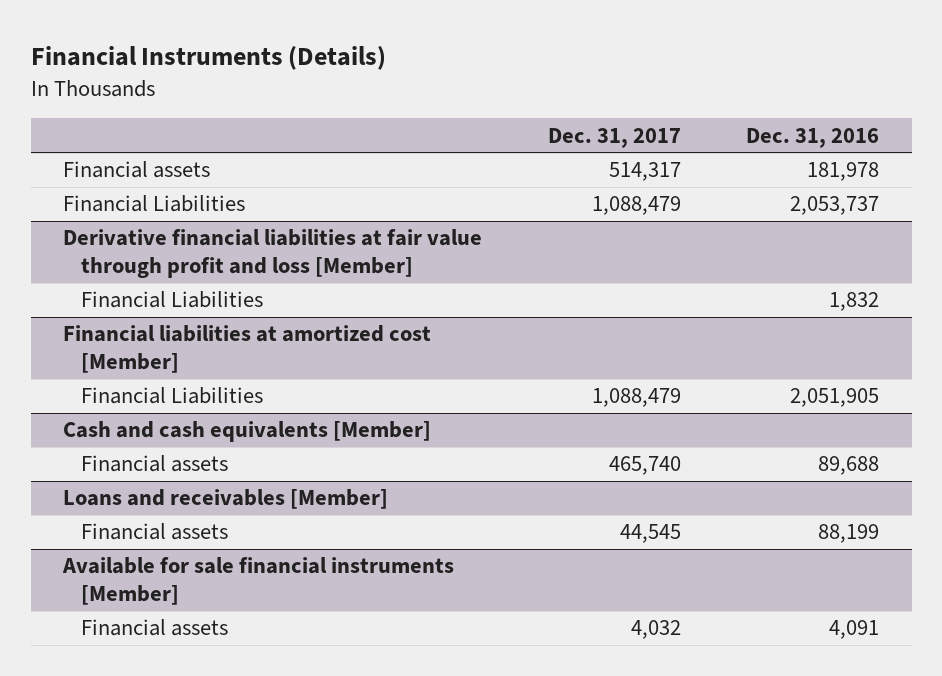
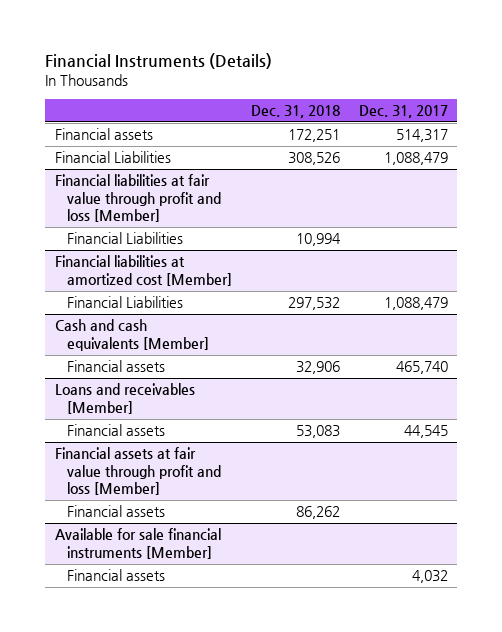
[746,127,880,148] Dec. 31, 2016 -> none
none -> [250,104,340,118] Dec. 31, 2018
[63,229,483,279] Derivative financial liabilities at fair value through profit and loss [Member] -> [54,174,222,223] Financial liabilities at fair value through profit and loss [Member]
none -> [54,447,222,496] Financial assets at fair value through profit and loss [Member]
none -> [67,505,166,518] Financial assets

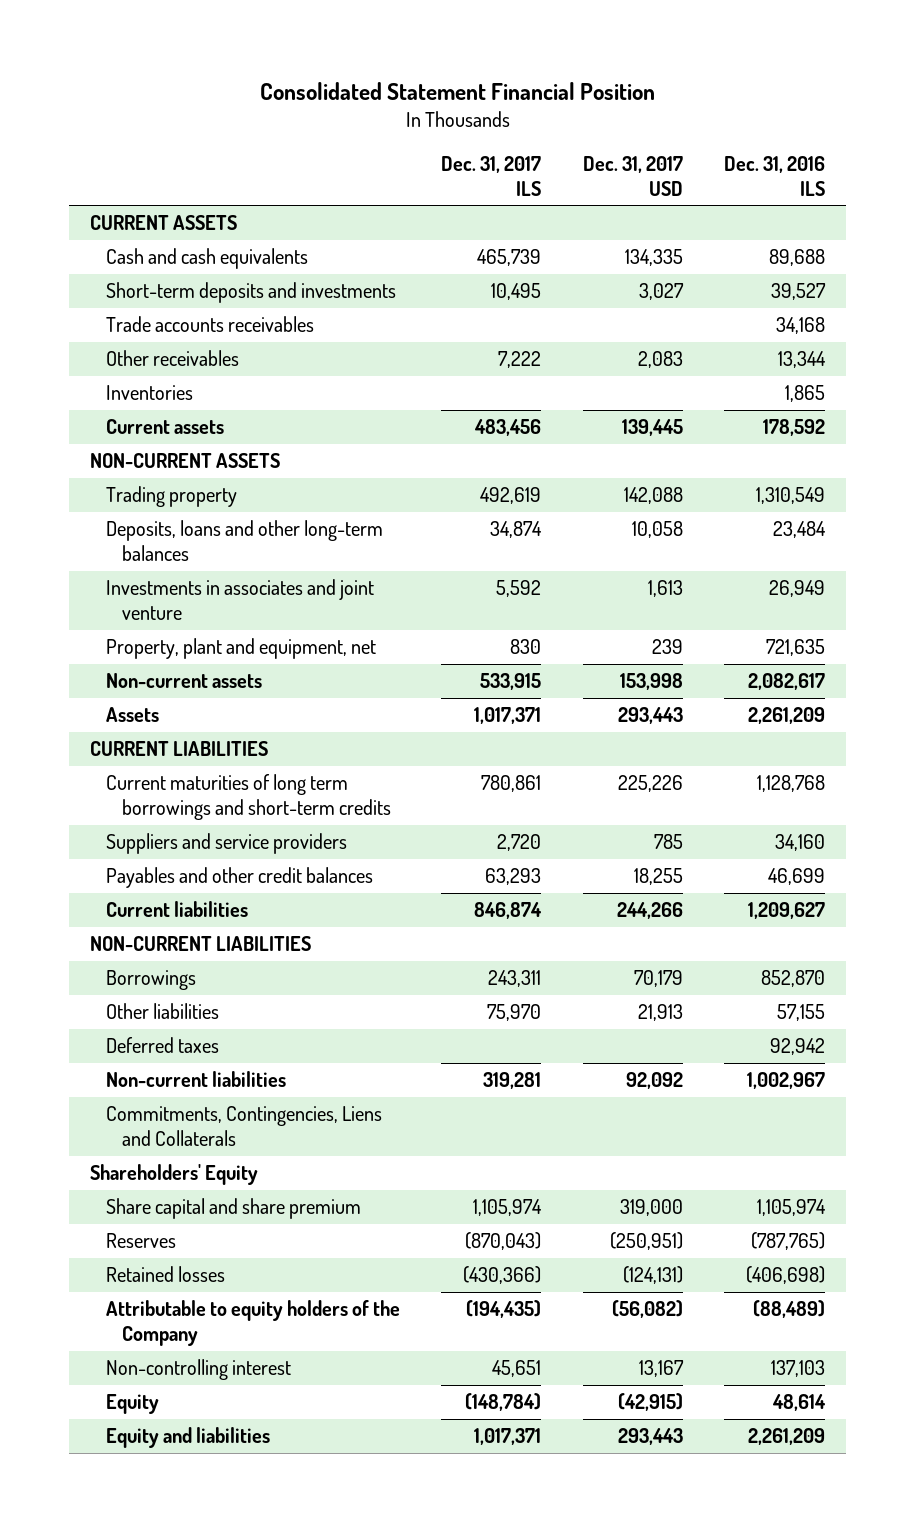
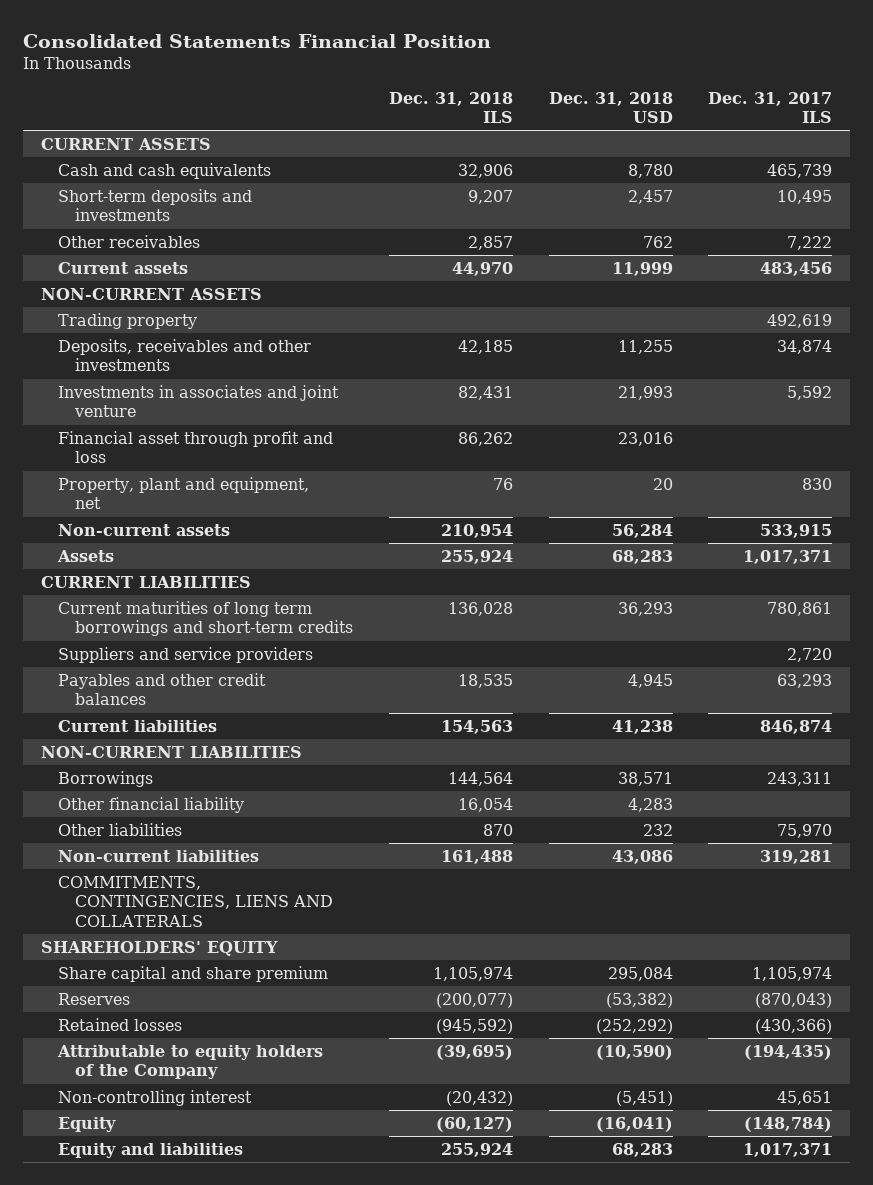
[259,82,655,101] Consolidated Statement Financial Position -> [22,33,491,48] Consolidated Statements Financial Position
[582,156,683,196] Dec. 31, 2017 USD -> none
[724,156,826,196] Dec. 31, 2016 ILS -> none
none -> [388,91,513,124] Dec. 31, 2018 ILS
none -> [548,91,673,124] Dec. 31, 2018 USD
[106,316,315,333] Trade accounts receivables -> none
[106,385,194,401] Inventories -> none
[106,520,384,561] Deposits, loans and other long-term balances -> [57,338,311,372] Deposits, receivables and other investments
none -> [57,430,333,464] Financial asset through profit and loss
none -> [57,796,244,813] Other financial liability
[106,1037,220,1054] Deferred taxes -> none
[106,1106,383,1146] Commitments, Contingencies, Liens and Collaterals -> [57,875,333,928] COMMITMENTS, CONTINGENCIES, LIENS AND COLLATERALS
[89,1164,258,1186] Shareholders' Equity -> [40,940,278,956] SHAREHOLDERS' EQUITY

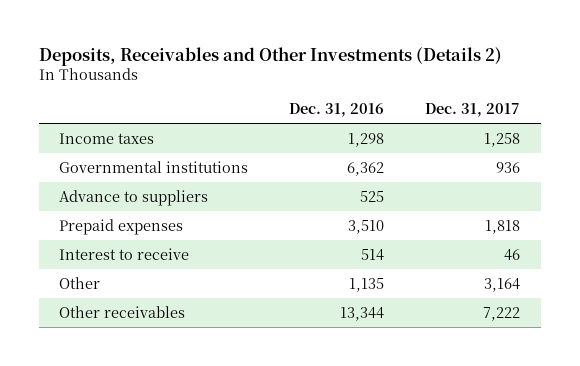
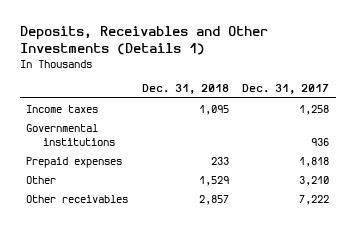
[38,46,502,66] Deposits, Receivables and Other Investments (Details 2) -> [19,26,268,56] Deposits, Receivables and Other Investments (Details 1)
[289,103,385,118] Dec. 31, 2016 -> none
none -> [141,84,229,95] Dec. 31, 2018
[59,189,209,206] Advance to suppliers -> none
[59,247,190,260] Interest to receive -> none
[484,277,521,292] 3,164 -> [298,175,329,186] 3,210

